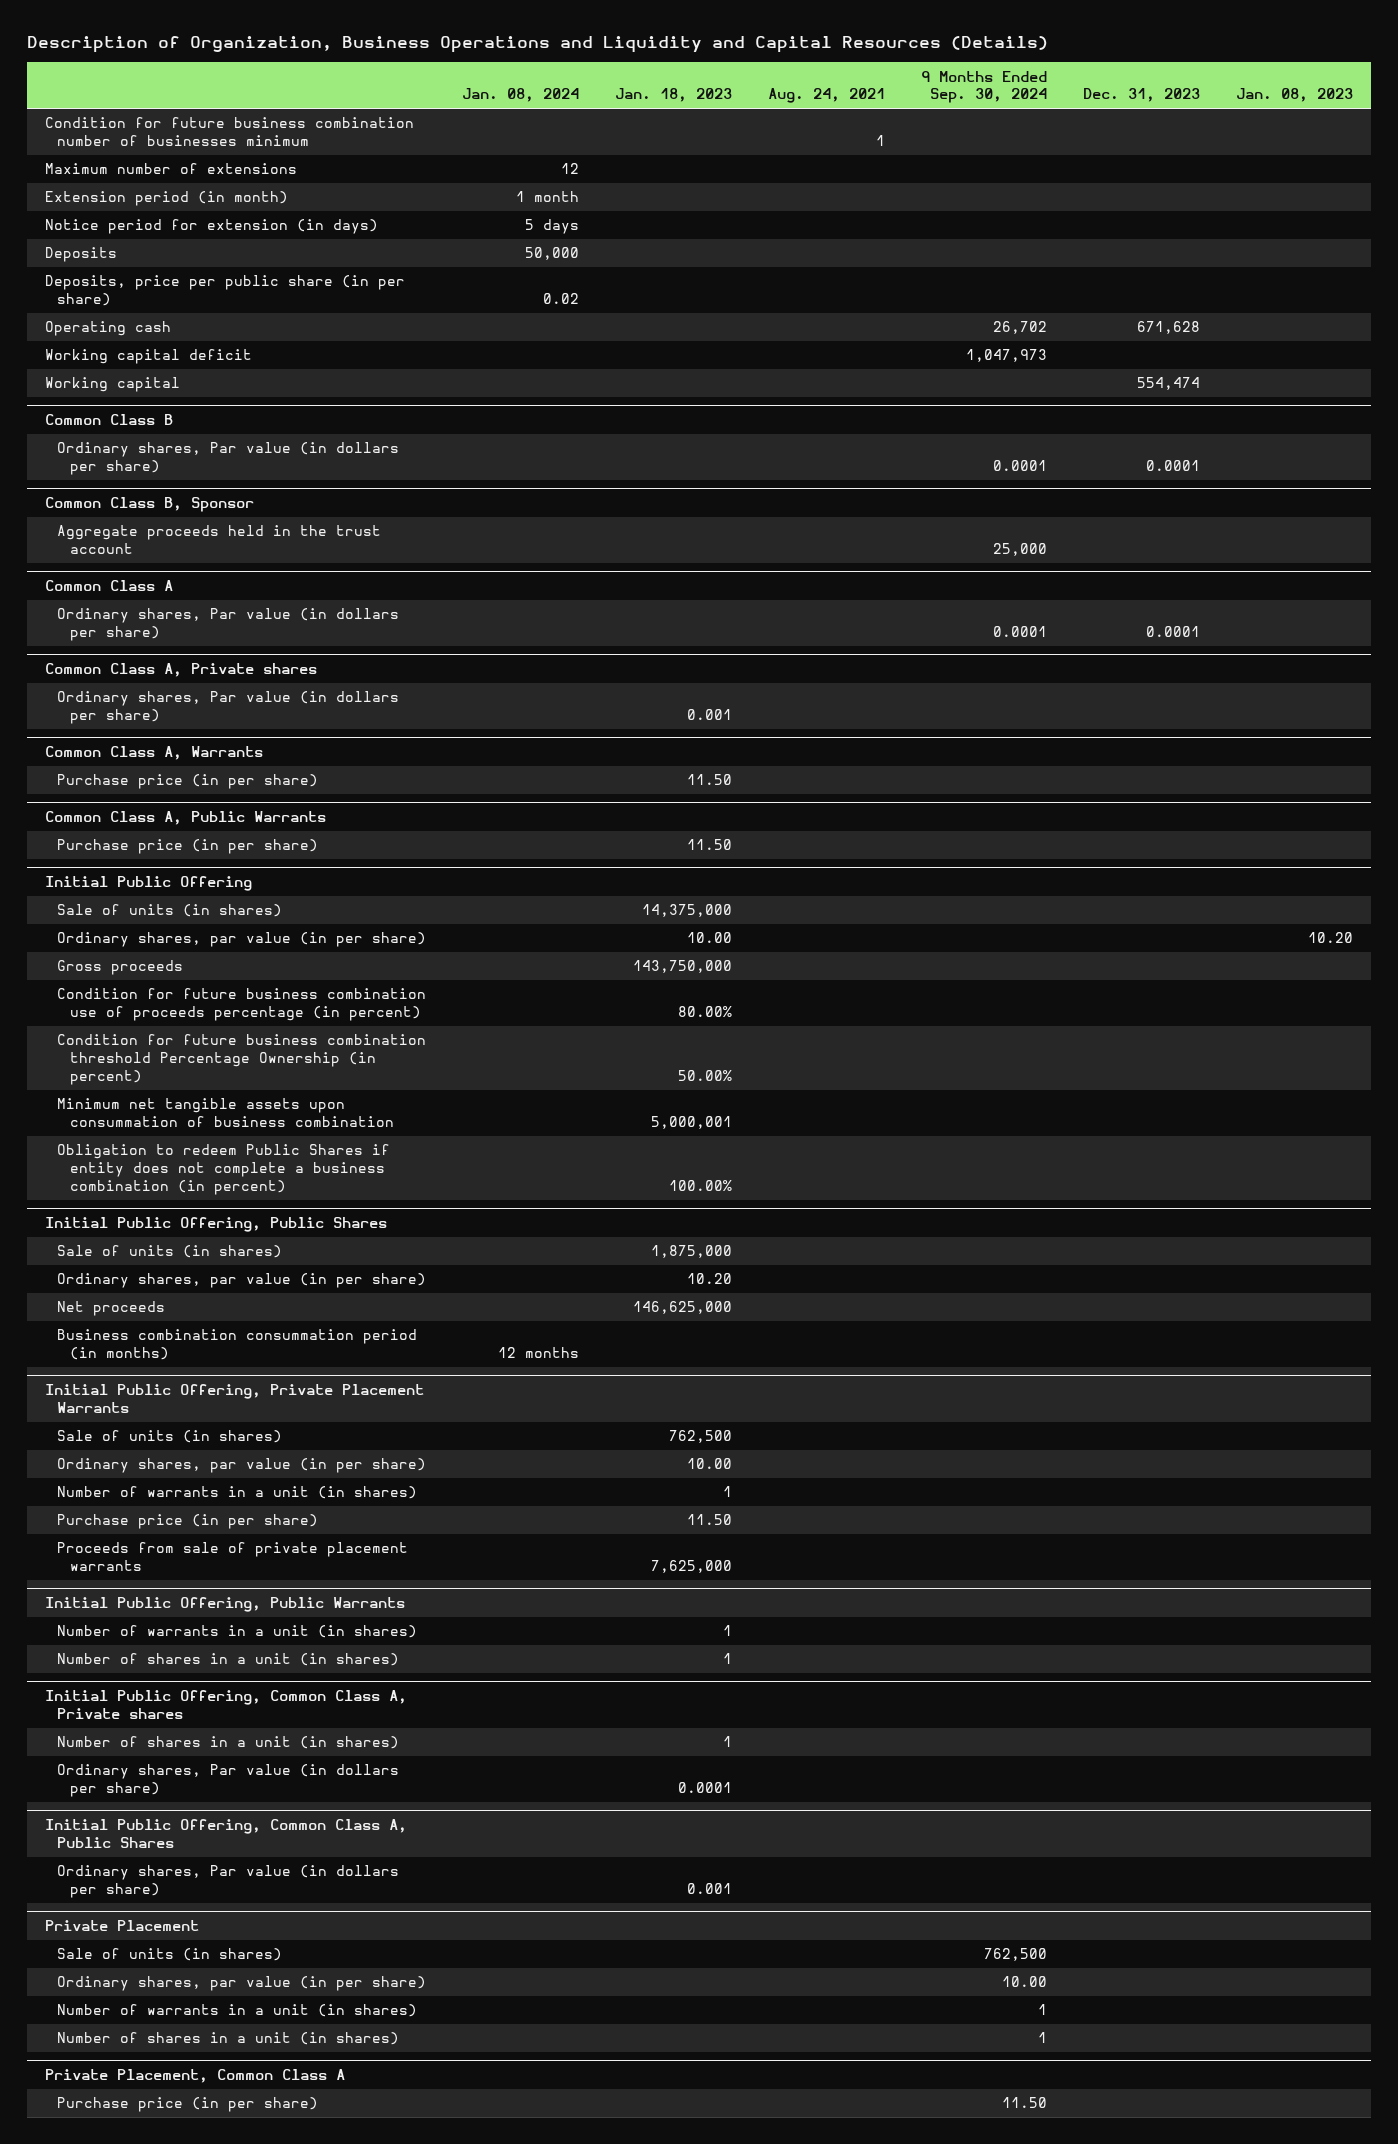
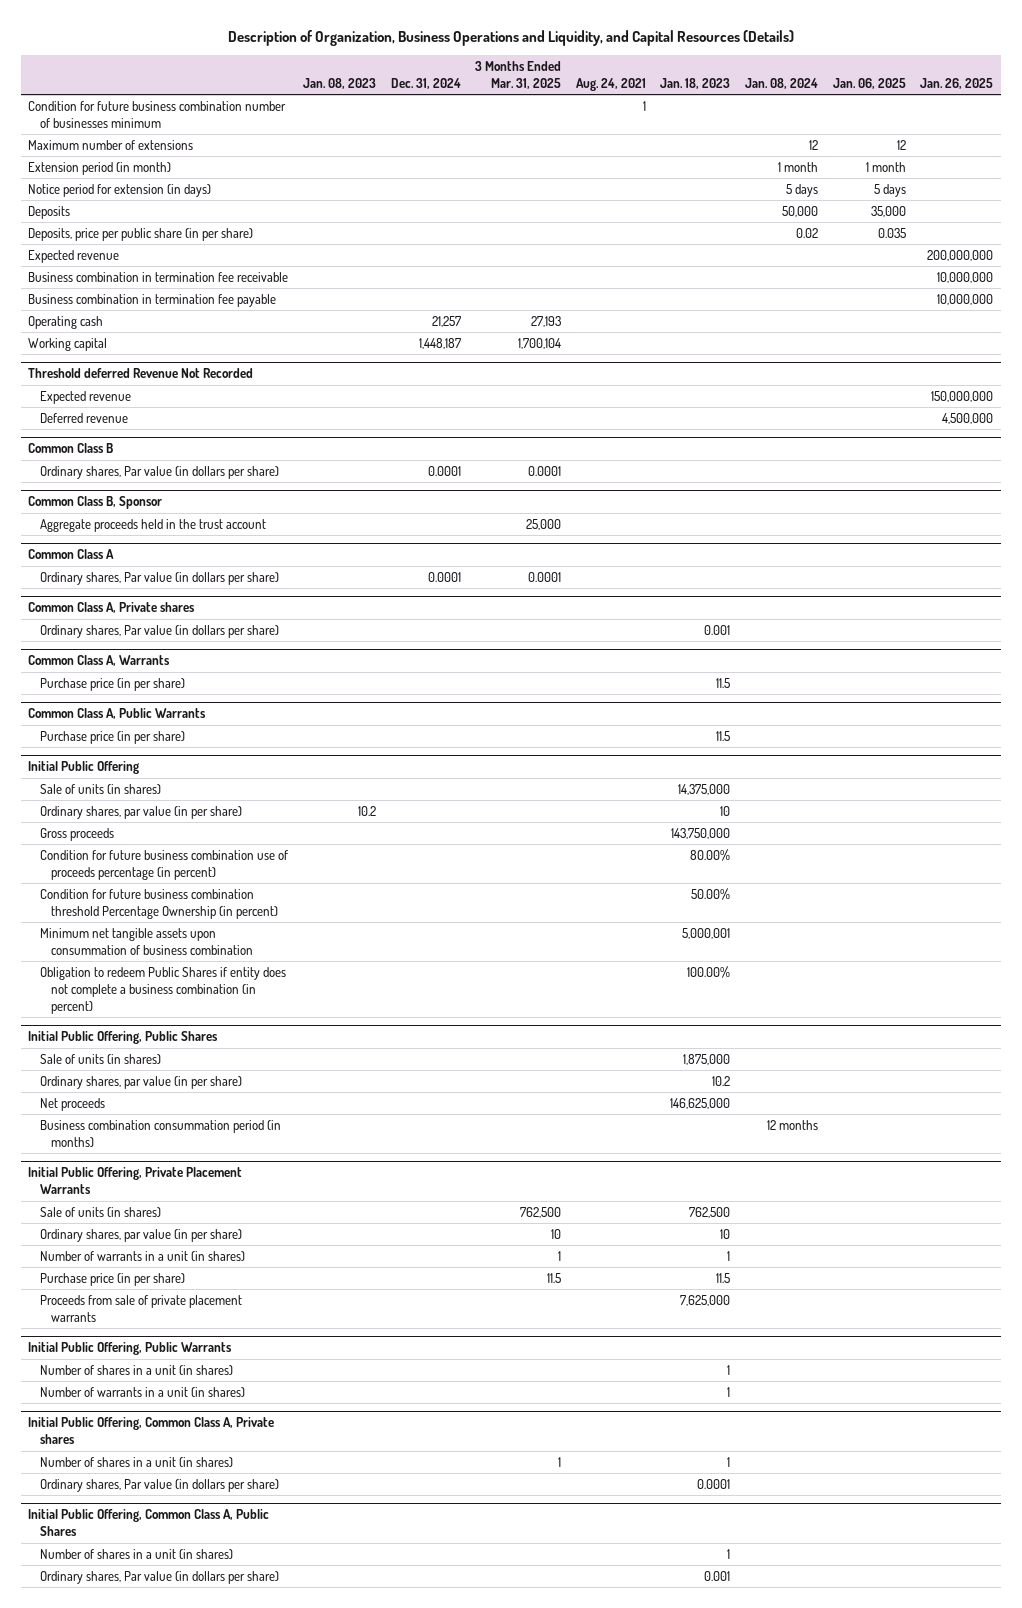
[26,36,1048,54] Description of Organization, Business Operations and Liquidity and Capital Resources (Details) -> [227,29,794,46] Description of Organization, Business Operations and Liquidity, and Capital Resources (Details)
[921,70,1048,104] 9 Months Ended Sep. 30, 2024 -> none
[1083,88,1201,103] Dec. 31, 2023 -> none
none -> [390,77,461,89] Dec. 31, 2024
none -> [475,60,562,89] 3 Months Ended Mar. 31, 2025
none -> [832,77,906,89] Jan. 06, 2025
none -> [920,77,994,89] Jan. 26, 2025
none -> [28,250,120,264] Expected revenue
none -> [28,272,289,283] Business combination in termination fee receivable
none -> [28,294,277,308] Business combination in termination fee payable
[44,349,252,365] Working capital deficit -> none
none -> [28,368,254,379] Threshold deferred Revenue Not Recorded
none -> [39,391,131,405] Expected revenue
none -> [39,413,128,424] Deferred revenue
[687,774,733,786] 11.50 -> [716,678,731,689] 11.5
[687,839,733,851] 11.50 -> [716,731,731,742] 11.5
[687,932,733,944] 10.00 -> [720,806,731,817] 10
[1308,932,1354,944] 10.20 -> [358,806,377,817] 10.2
[687,1273,733,1285] 10.20 -> [712,1076,731,1087] 10.2
[687,1458,733,1470] 10.00 -> [720,1229,731,1240] 10
[687,1514,733,1526] 11.50 -> [716,1273,731,1284] 11.5
[57,1625,418,1639] Number of warrants in a unit (in shares) -> [39,1387,245,1398] Number of warrants in a unit (in shares)
none -> [39,1549,233,1560] Number of shares in a unit (in shares)
[44,1920,199,1932] Private Placement -> none
[57,1948,283,1962] Sale of units (in shares) -> none
[57,1976,427,1992] Ordinary shares, par value (in per share) -> none
[57,2004,418,2018] Number of warrants in a unit (in shares) -> none
[57,2032,400,2046] Number of shares in a unit (in shares) -> none
[44,2069,345,2084] Private Placement, Common Class A -> none
[57,2097,319,2113] Purchase price (in per share) -> none

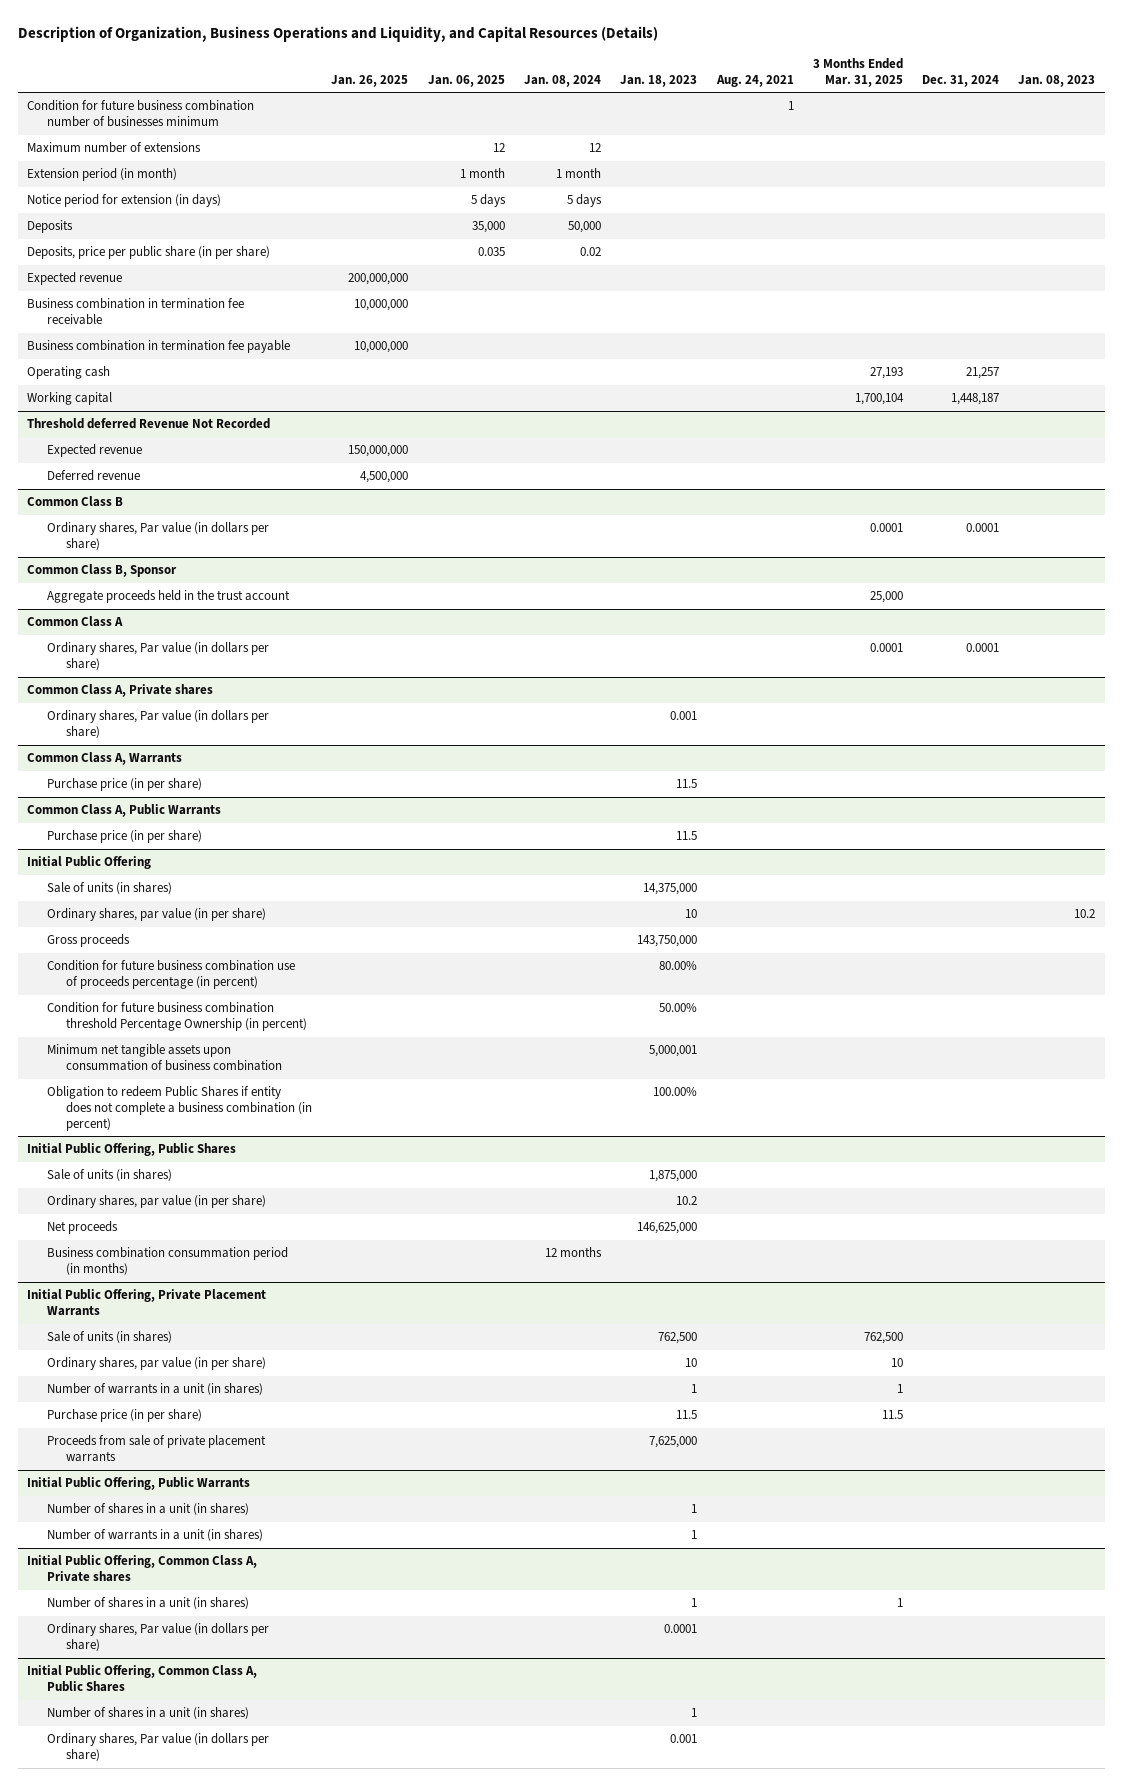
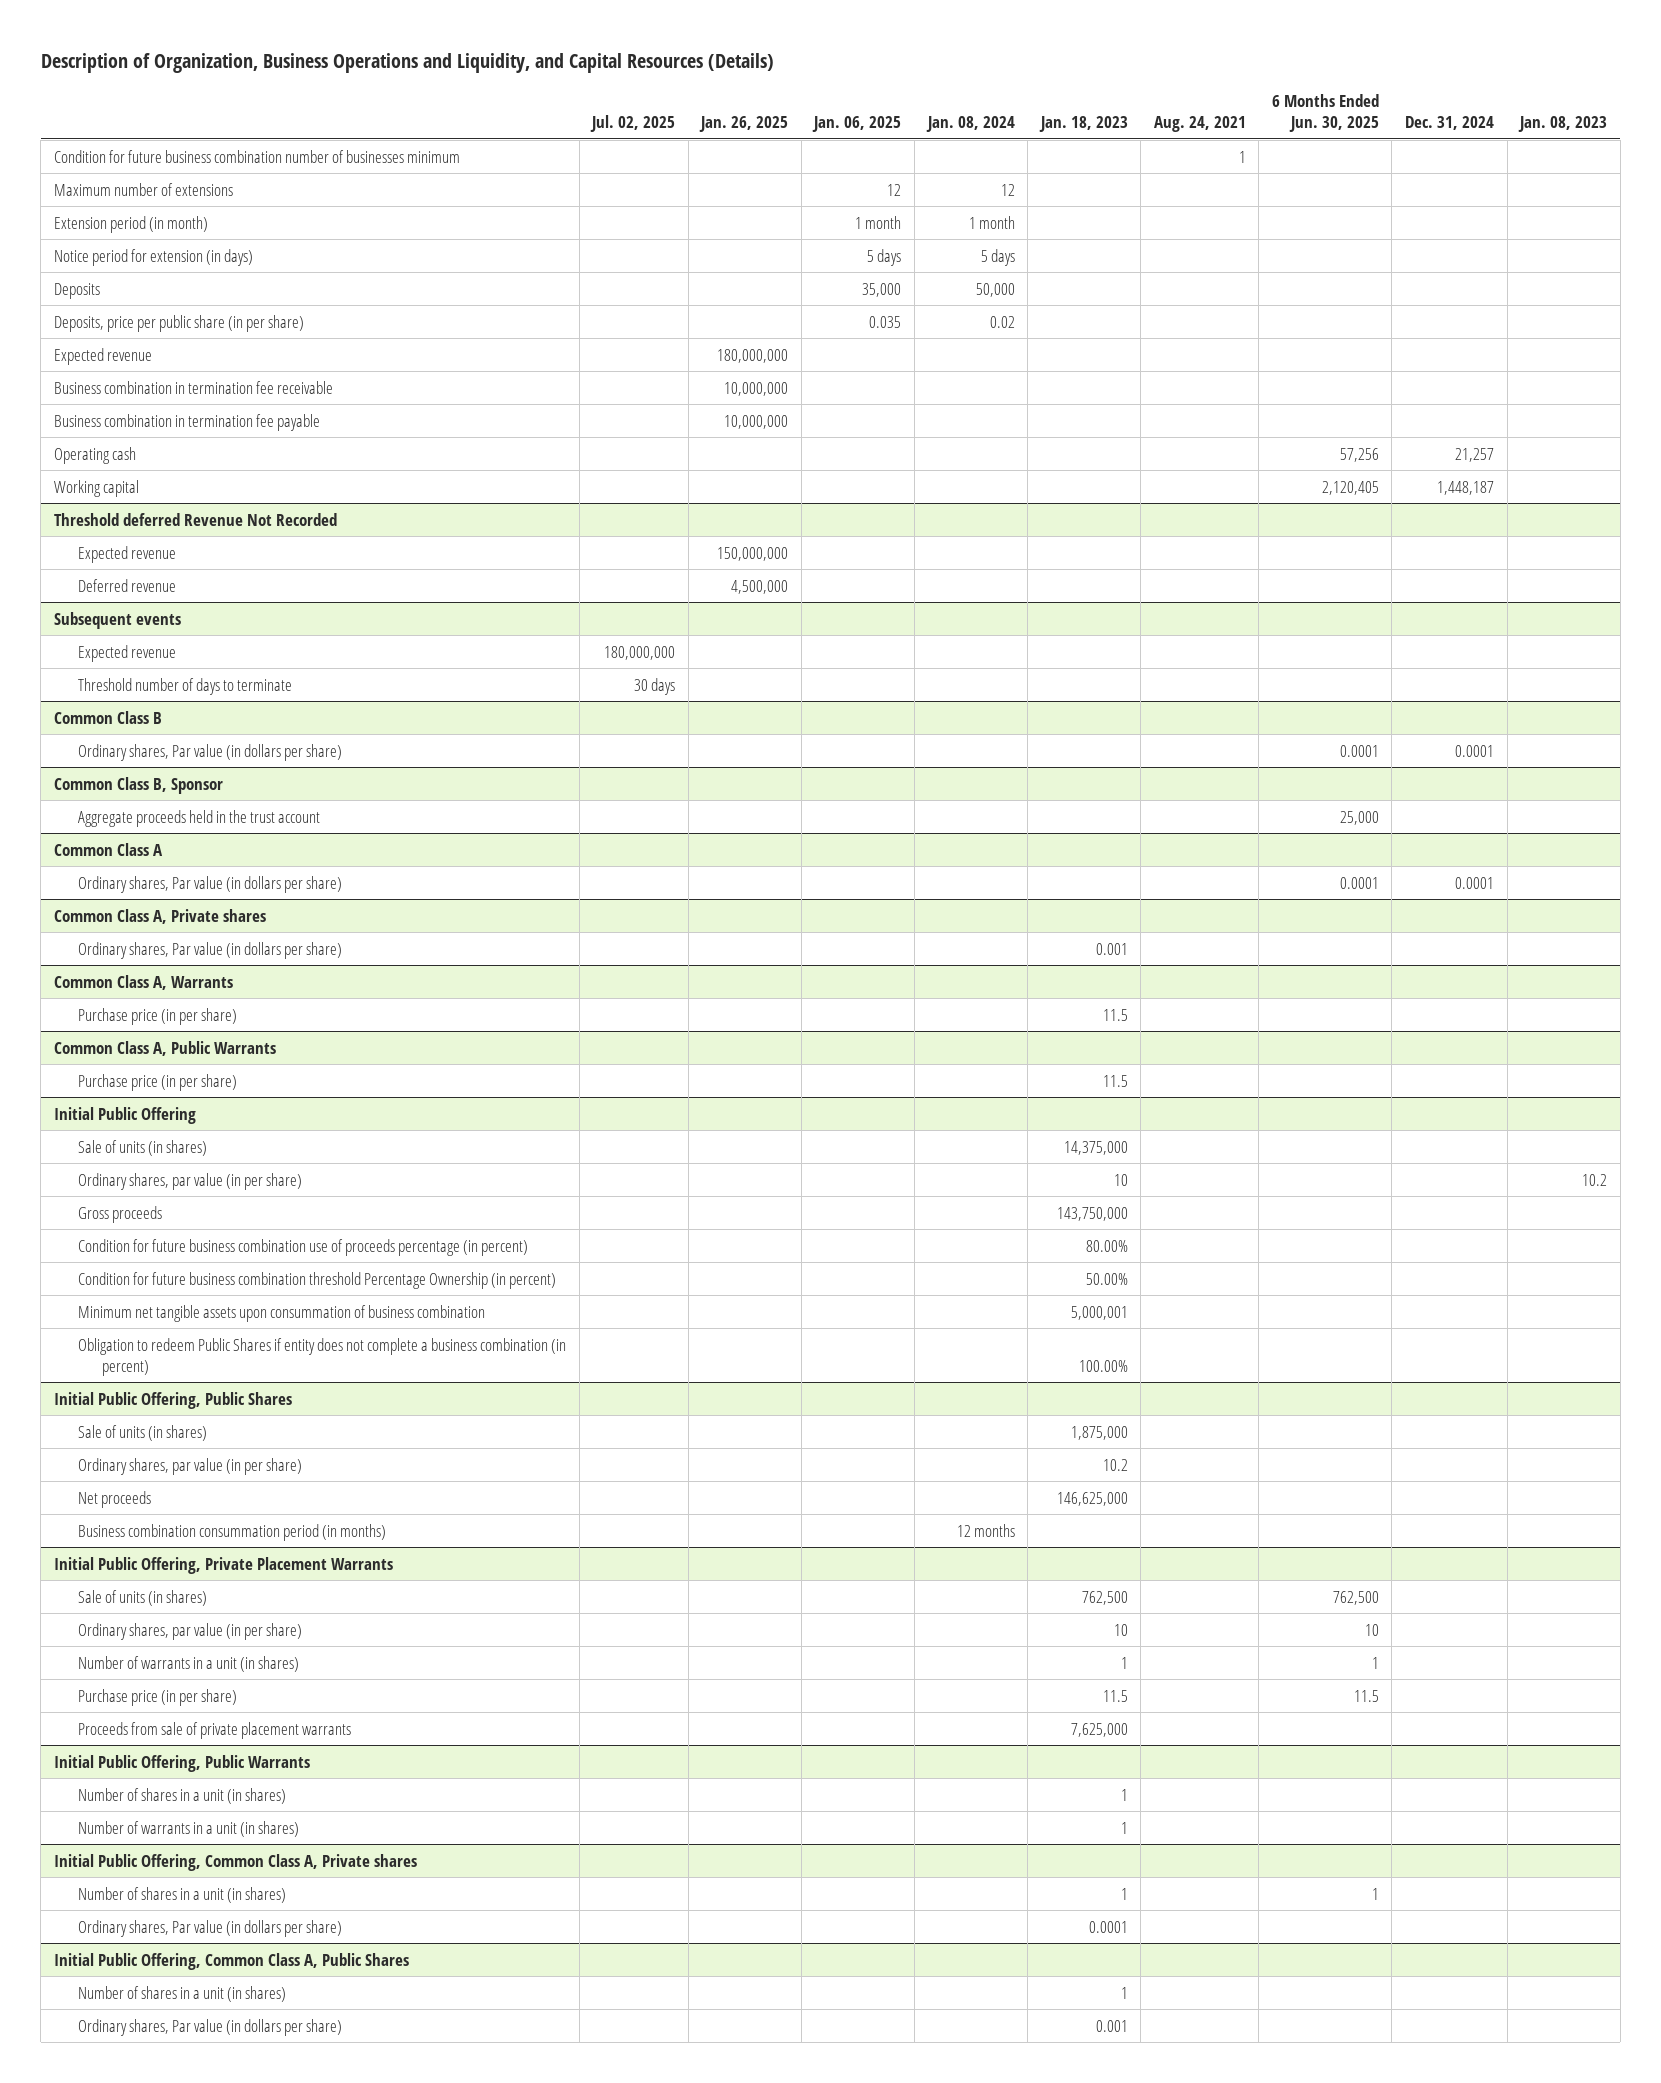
[812,57,903,87] 3 Months Ended Mar. 31, 2025 -> none
none -> [590,115,676,133] Jul. 02, 2025
none -> [1271,94,1379,133] 6 Months Ended Jun. 30, 2025
[348,273,409,286] 200,000,000 -> [717,348,789,363] 180,000,000
none -> [54,611,182,629] Subsequent events
none -> [77,644,176,662] Expected revenue
none -> [77,677,292,695] Threshold number of days to terminate

